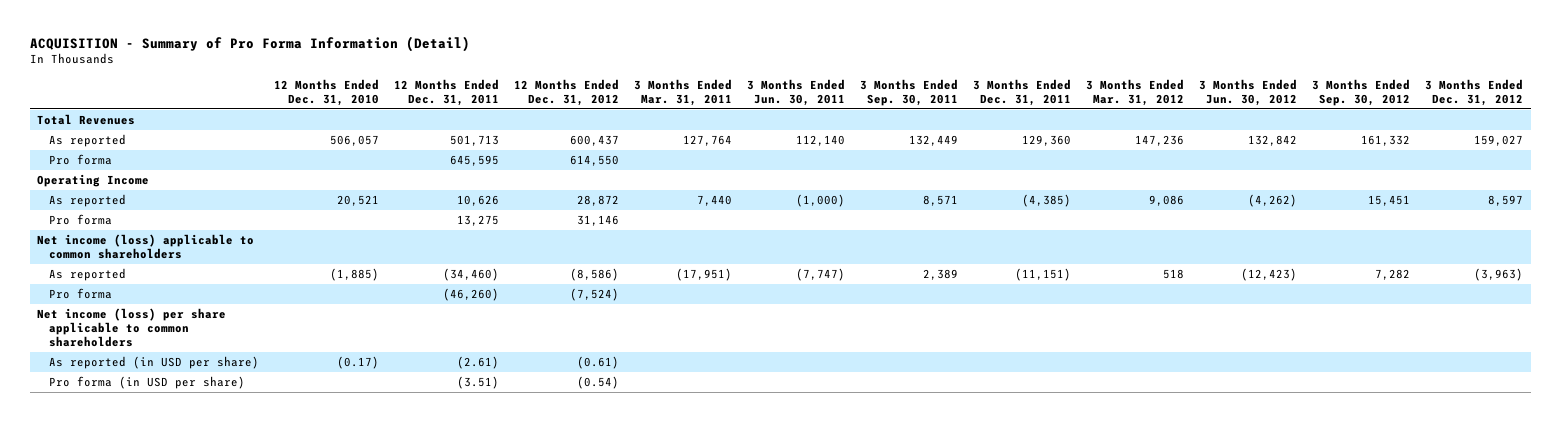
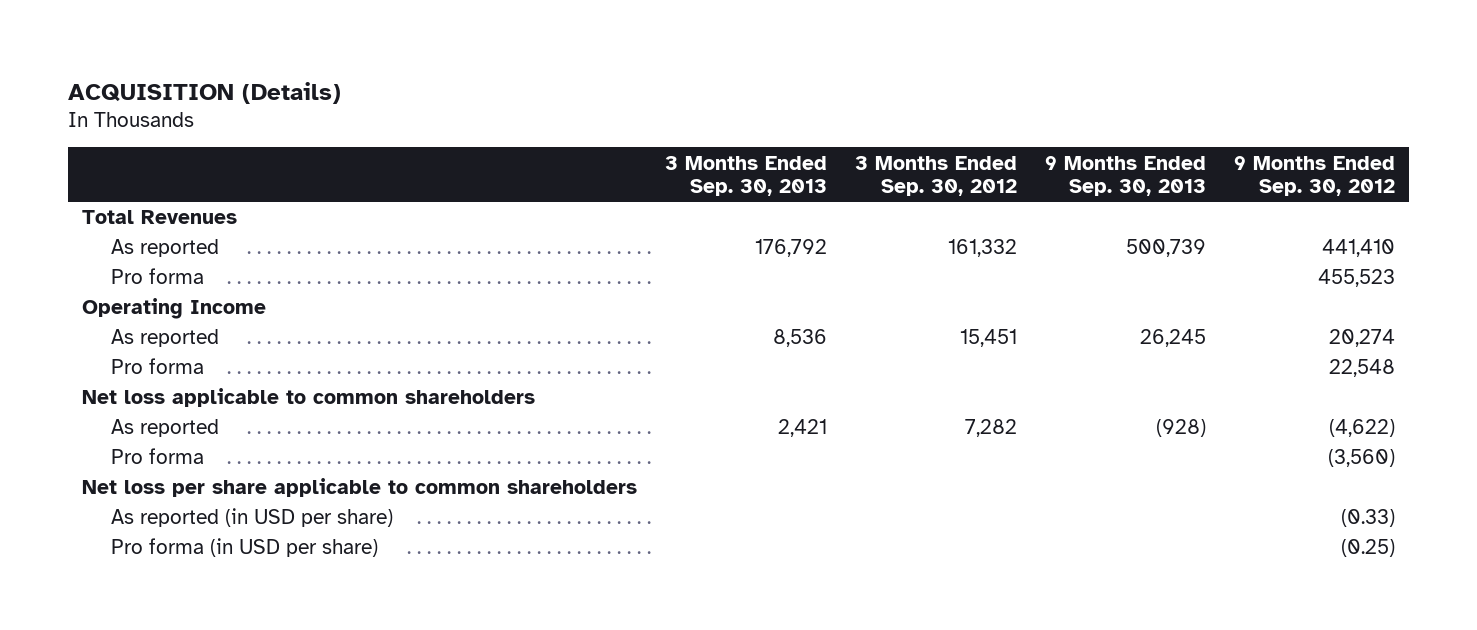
[29,35,470,52] ACQUISITION - Summary of Pro Forma Information (Detail) -> [67,81,341,104] ACQUISITION (Details)
[274,78,380,106] 12 Months Ended Dec. 31, 2010 -> none
[394,78,500,106] 12 Months Ended Dec. 31, 2011 -> none
[514,78,620,106] 12 Months Ended Dec. 31, 2012 -> none
[634,78,733,106] 3 Months Ended Mar. 31, 2011 -> none
[747,78,846,106] 3 Months Ended Jun. 30, 2011 -> none
[860,78,959,106] 3 Months Ended Sep. 30, 2011 -> none
[973,78,1072,106] 3 Months Ended Dec. 31, 2011 -> none
[1086,78,1185,106] 3 Months Ended Mar. 31, 2012 -> none
[1199,78,1298,106] 3 Months Ended Jun. 30, 2012 -> none
[1425,78,1524,106] 3 Months Ended Dec. 31, 2012 -> none
none -> [664,155,827,197] 3 Months Ended Sep. 30, 2013
none -> [1044,155,1206,197] 9 Months Ended Sep. 30, 2013
none -> [1233,155,1395,197] 9 Months Ended Sep. 30, 2012
[37,233,255,259] Net income (loss) applicable to common shareholders -> [81,388,535,408] Net loss applicable to common shareholders
[37,307,227,347] Net income (loss) per share applicable to common shareholders -> [81,478,637,498] Net loss per share applicable to common shareholders

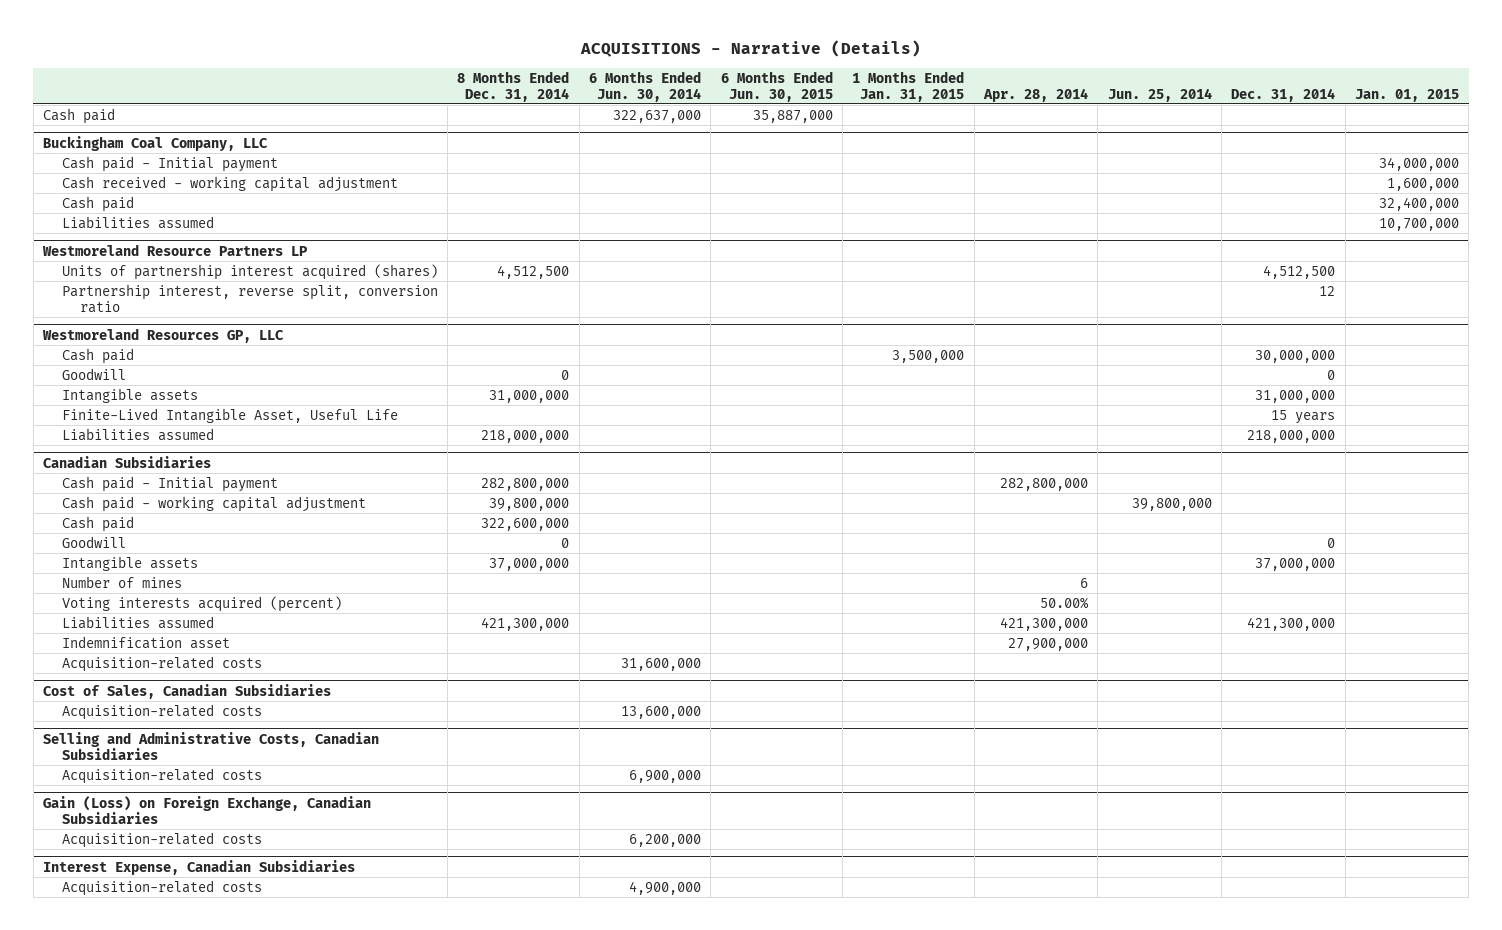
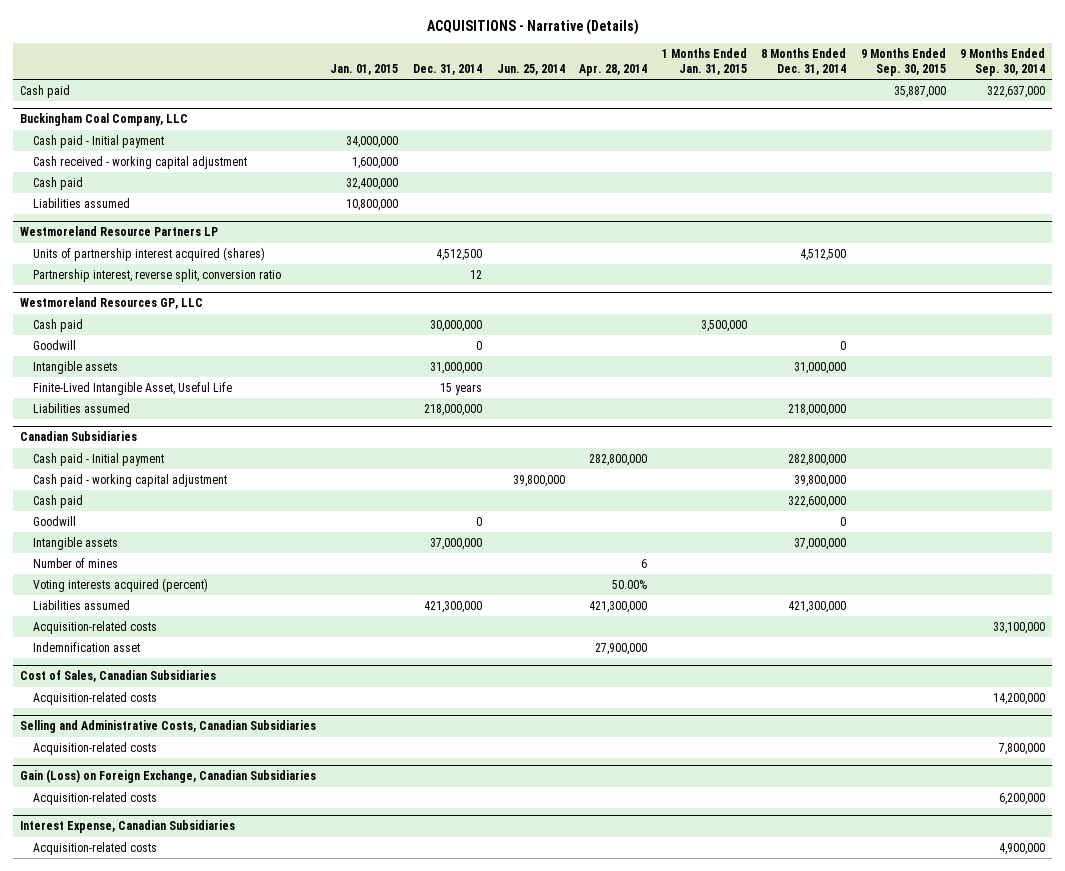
[588,70,701,102] 6 Months Ended Jun. 30, 2014 -> none
[720,70,833,102] 6 Months Ended Jun. 30, 2015 -> none
none -> [860,48,946,76] 9 Months Ended Sep. 30, 2015
none -> [960,48,1046,76] 9 Months Ended Sep. 30, 2014
[1379,217,1460,231] 10,700,000 -> [346,198,399,211] 10,800,000
[61,635,230,649] Indemnification asset -> [32,641,140,652] Indemnification asset

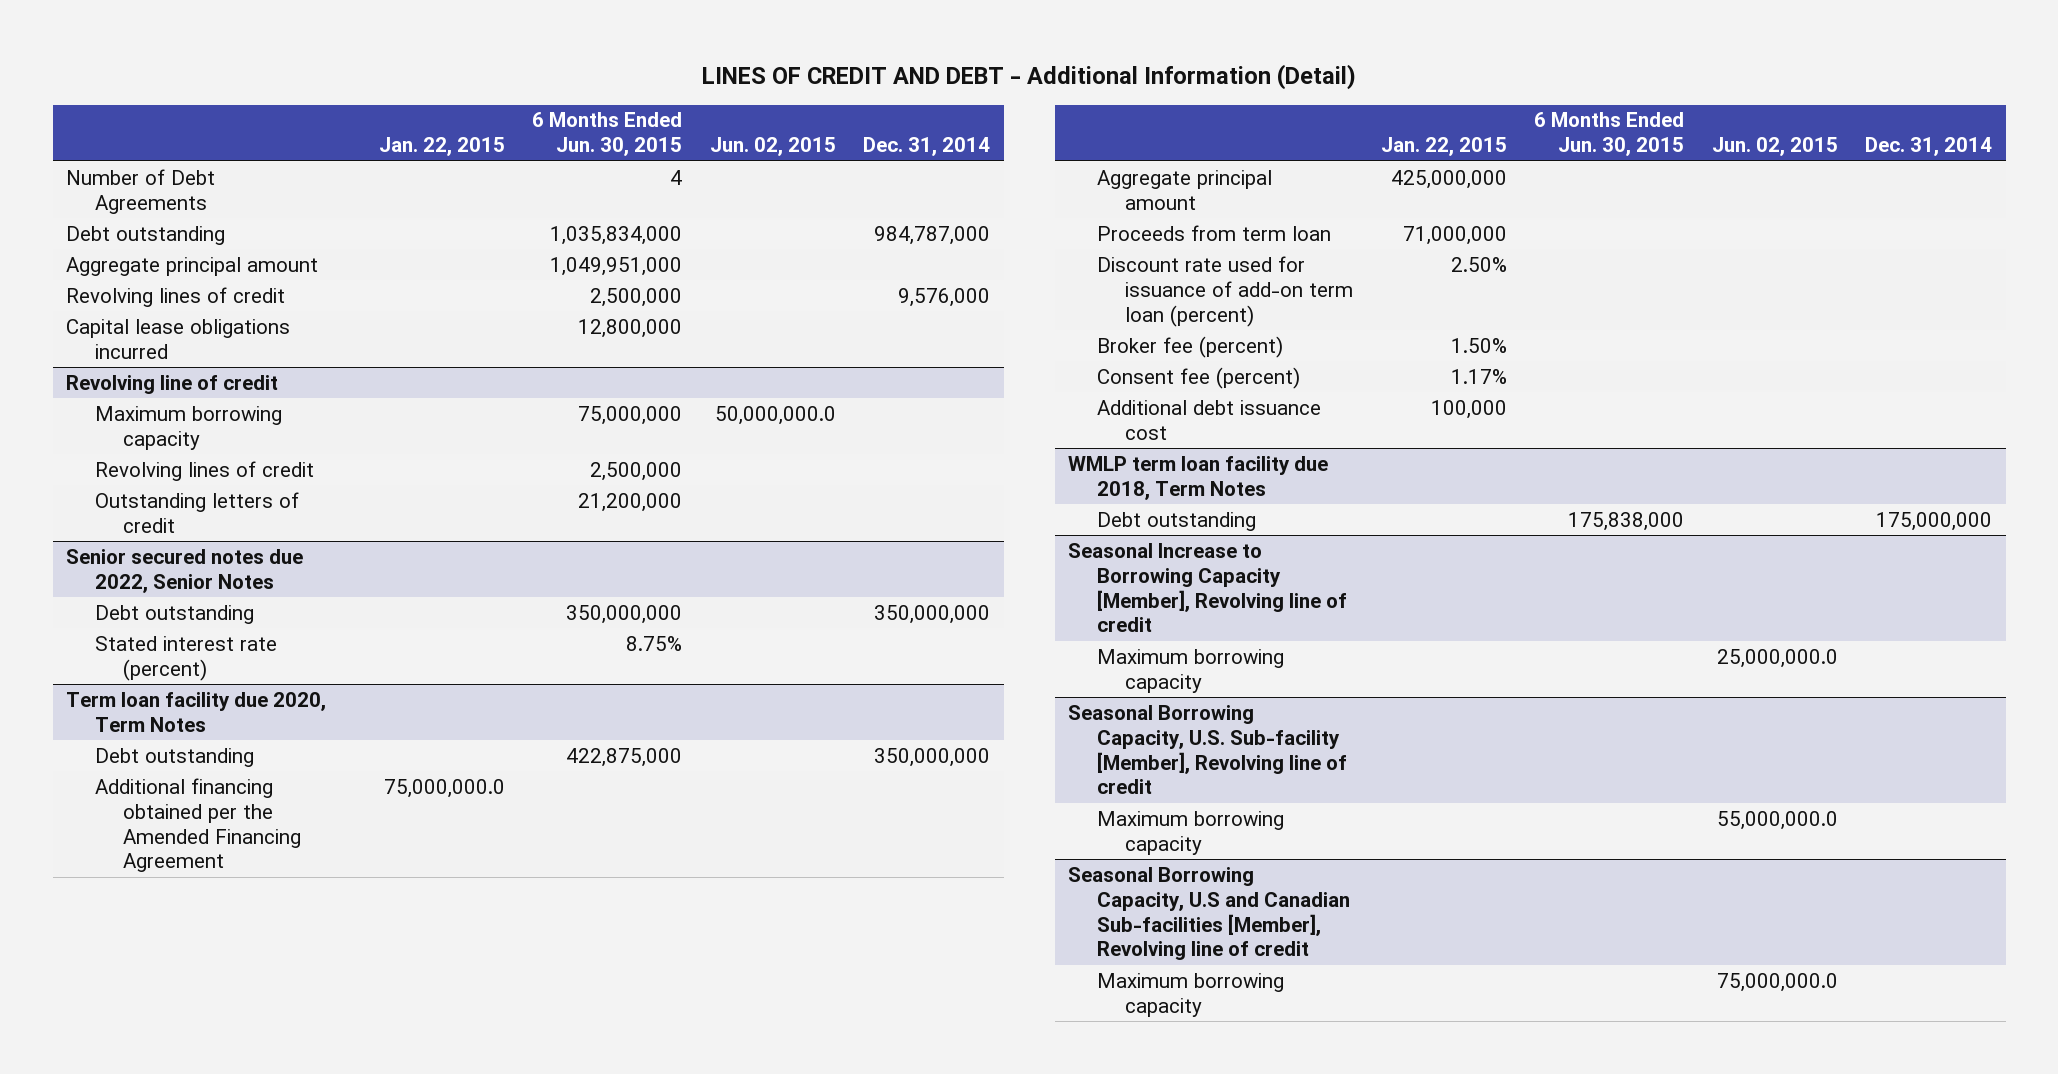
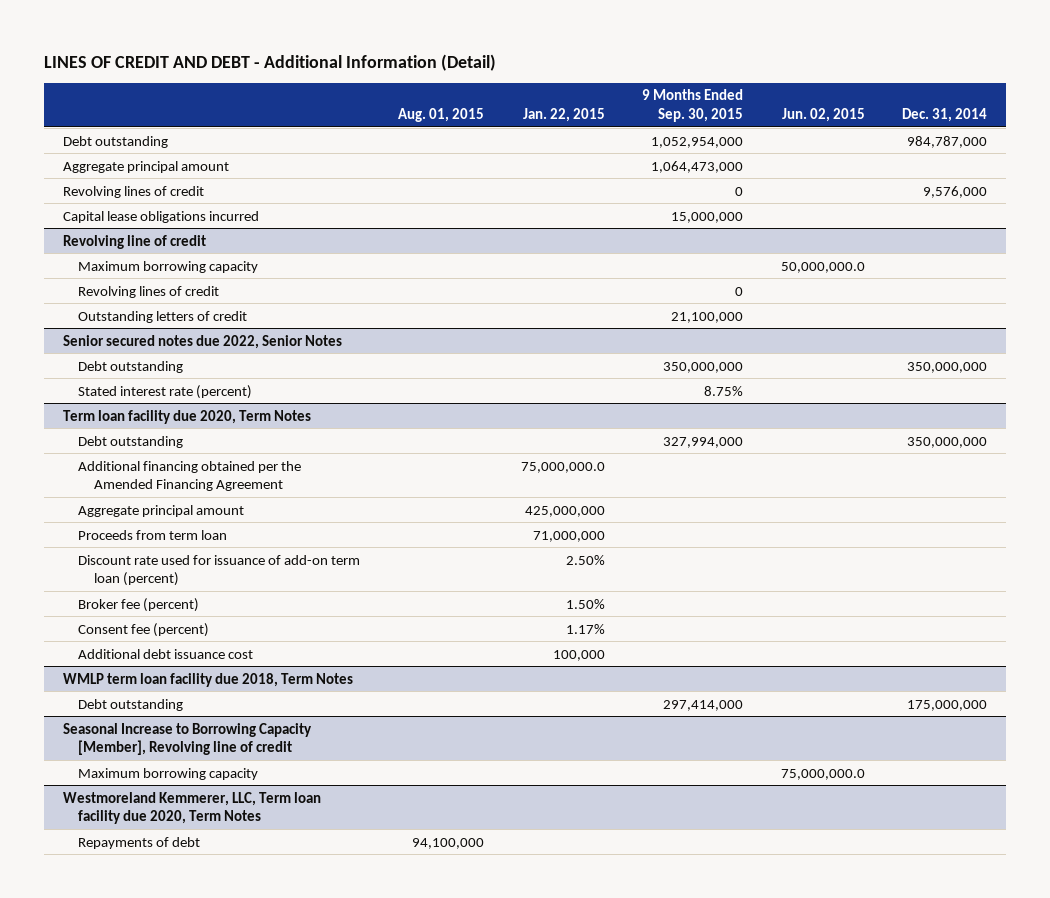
[532,112,683,157] 6 Months Ended Jun. 30, 2015 -> none
none -> [397,107,484,122] Aug. 01, 2015
none -> [642,89,744,122] 9 Months Ended Sep. 30, 2015
[66,168,216,214] Number of Debt Agreements -> none
[1068,704,1347,795] Seasonal Borrowing Capacity, U.S. Sub-facility [Member], Revolving line of credit -> none
[1096,810,1284,855] Maximum borrowing capacity -> none
[1068,866,1350,961] Seasonal Borrowing Capacity, U.S and Canadian Sub-facilities [Member], Revolving line of credit -> none
[1096,972,1284,1017] Maximum borrowing capacity -> none
[1716,648,1838,668] 25,000,000.0 -> [780,768,865,780] 75,000,000.0
none -> [62,791,321,825] Westmoreland Kemmerer, LLC, Term loan facility due 2020, Term Notes
none -> [78,836,201,849] Repayments of debt

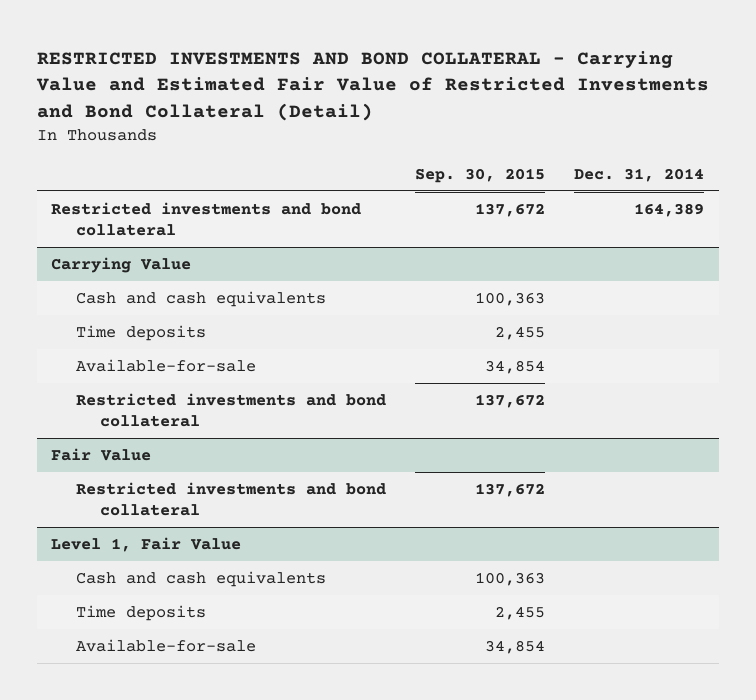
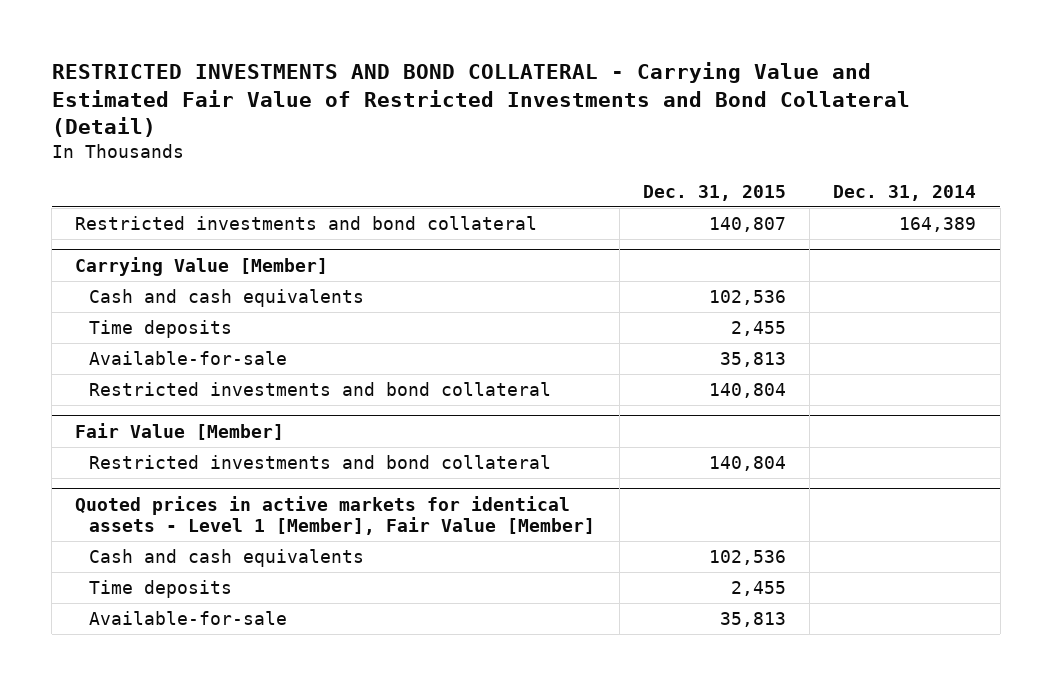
[414,168,545,184] Sep. 30, 2015 -> none
none -> [642,184,786,201] Dec. 31, 2015
[51,256,192,273] Carrying Value -> [75,256,329,276] Carrying Value [Member]
[51,447,152,461] Fair Value -> [75,422,285,440] Fair Value [Member]
[51,536,242,552] Level 1, Fair Value -> [75,495,596,535] Quoted prices in active markets for identical assets - Level 1 [Member], Fair Value [Member]

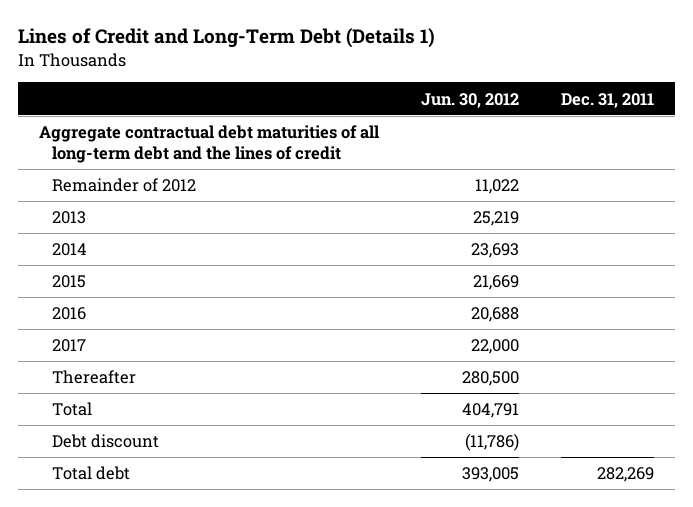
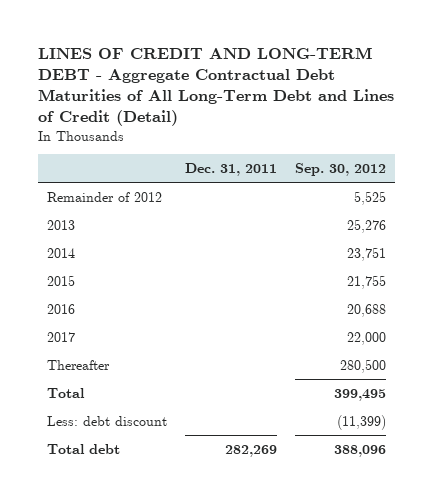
[17,28,435,49] Lines of Credit and Long-Term Debt (Details 1) -> [37,46,394,127] LINES OF CREDIT AND LONG-TERM DEBT - Aggregate Contractual Debt Maturities of All Long-Term Debt and Lines of Credit (Detail)
[420,92,519,108] Jun. 30, 2012 -> none
none -> [295,162,387,176] Sep. 30, 2012
[38,125,379,164] Aggregate contractual debt maturities of all long-term debt and the lines of credit -> none
[52,434,160,449] Debt discount -> [46,415,167,426] Less: debt discount

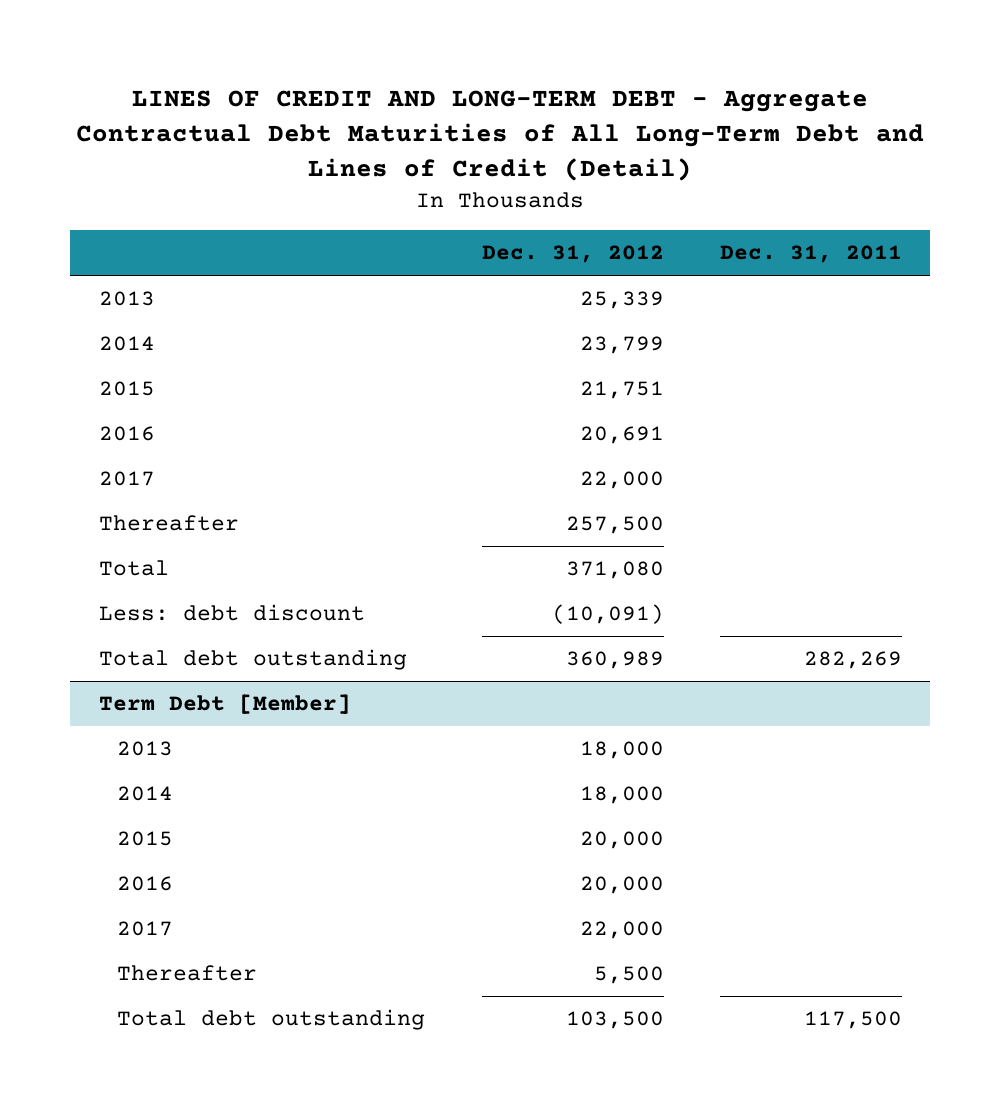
[295,162,387,176] Sep. 30, 2012 -> none
none -> [481,245,664,264] Dec. 31, 2012
[46,191,162,202] Remainder of 2012 -> none
[46,443,120,454] Total debt -> [98,649,407,671] Total debt outstanding
none -> [98,694,351,715] Term Debt [Member]
none -> [117,741,174,757] 2013
none -> [117,786,174,802] 2014
none -> [117,831,174,847] 2015
none -> [117,876,174,892] 2016
none -> [117,921,174,937] 2017
none -> [117,965,258,982] Thereafter
none -> [117,1009,426,1031] Total debt outstanding

